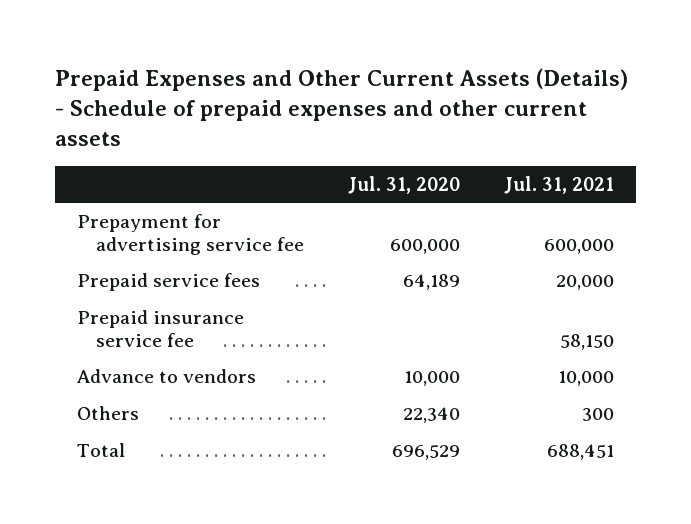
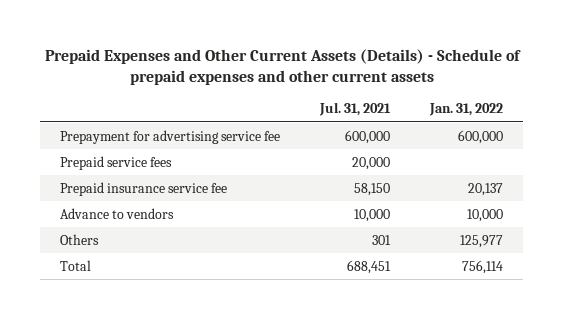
[347,175,460,194] Jul. 31, 2020 -> none
none -> [429,103,504,117] Jan. 31, 2022
[581,408,614,422] 300 -> [372,234,392,245] 301

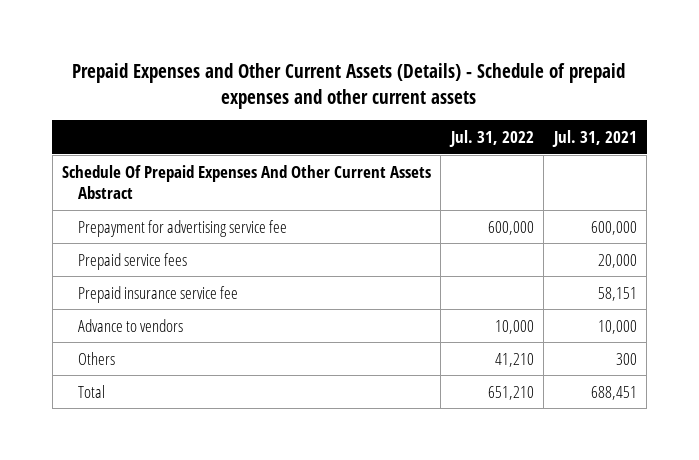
[429,103,504,117] Jan. 31, 2022 -> none
none -> [448,129,534,147] Jul. 31, 2022
none -> [61,164,431,200] Schedule Of Prepaid Expenses And Other Current Assets Abstract
[354,182,391,196] 58,150 -> [597,286,637,301] 58,151
[372,234,392,245] 301 -> [615,352,637,365] 300

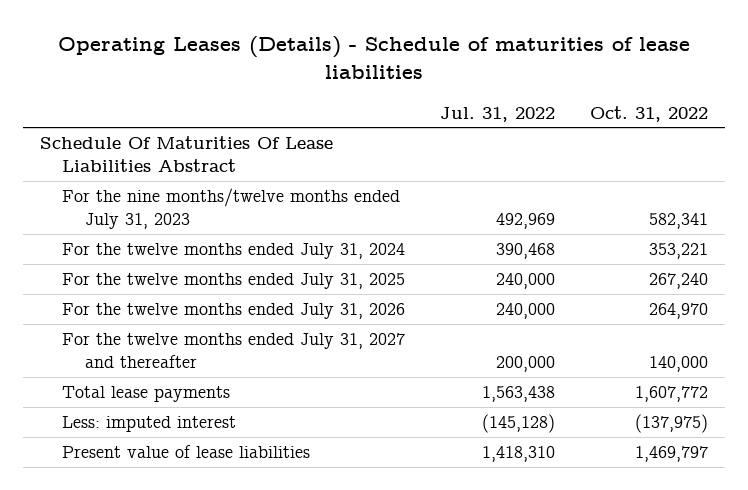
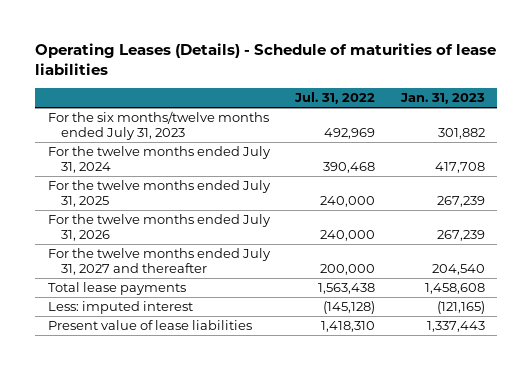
[589,105,708,122] Oct. 31, 2022 -> none
none -> [399,93,485,105] Jan. 31, 2023
[40,136,334,173] Schedule Of Maturities Of Lease Liabilities Abstract -> none
[62,188,401,230] For the nine months/twelve months ended July 31, 2023 -> [47,111,269,141] For the six months/twelve months ended July 31, 2023

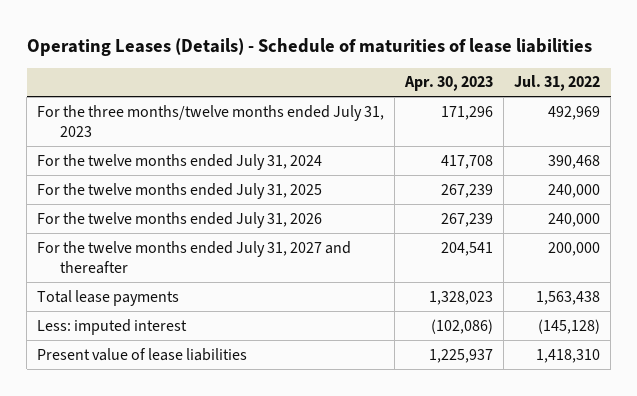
[399,93,485,105] Jan. 31, 2023 -> none
none -> [404,76,494,92] Apr. 30, 2023
[47,111,269,141] For the six months/twelve months ended July 31, 2023 -> [37,104,385,138] For the three months/twelve months ended July 31, 2023

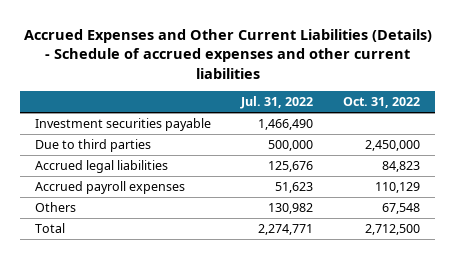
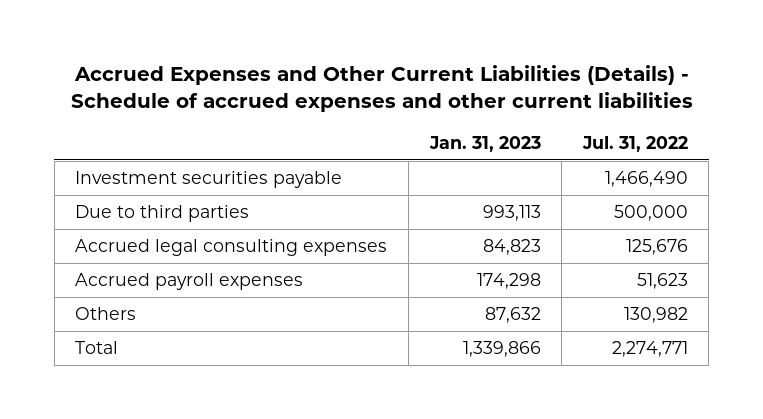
[343,97,421,109] Oct. 31, 2022 -> none
none -> [428,135,541,152] Jan. 31, 2023
[35,160,169,174] Accrued legal liabilities -> [75,239,388,257] Accrued legal consulting expenses

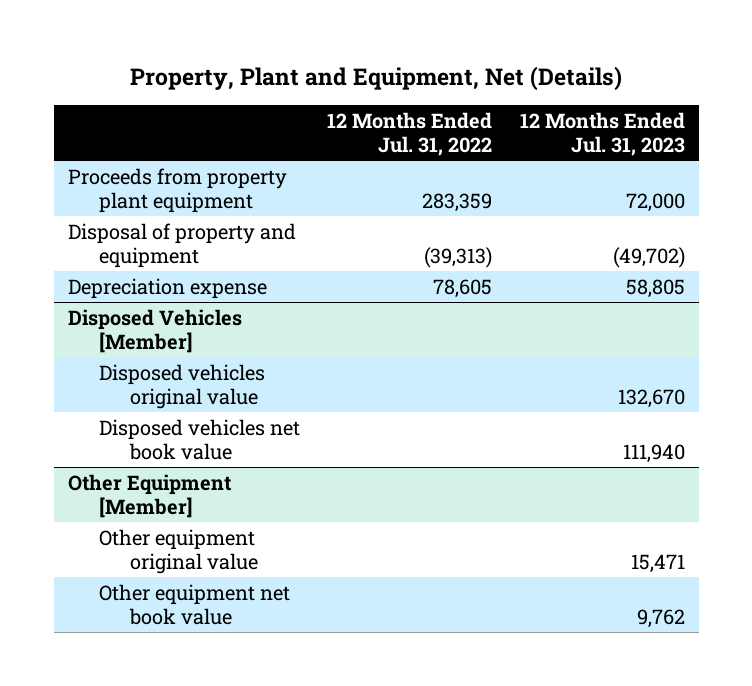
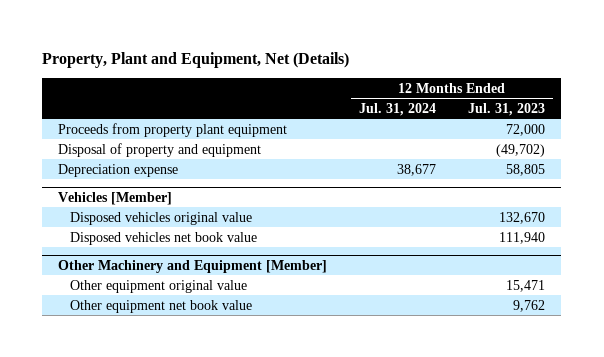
[327,111,493,156] 12 Months Ended Jul. 31, 2022 -> none
none -> [359,102,437,116] Jul. 31, 2024
[67,308,242,353] Disposed Vehicles [Member] -> [58,191,173,205] Vehicles [Member]
[67,473,231,518] Other Equipment [Member] -> [58,259,328,273] Other Machinery and Equipment [Member]

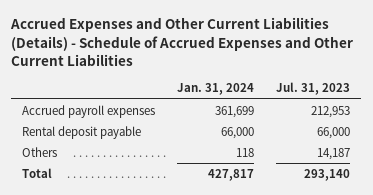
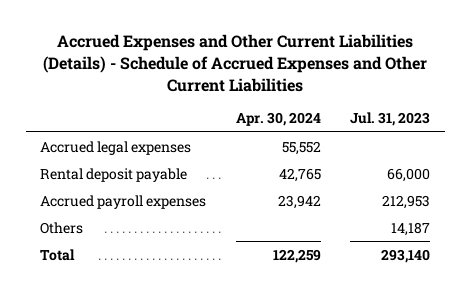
[177,83,255,96] Jan. 31, 2024 -> none
none -> [235,112,321,127] Apr. 30, 2024
none -> [40,140,192,155] Accrued legal expenses
[22,104,156,118] Accrued payroll expenses -> [40,194,207,209] Accrued payroll expenses

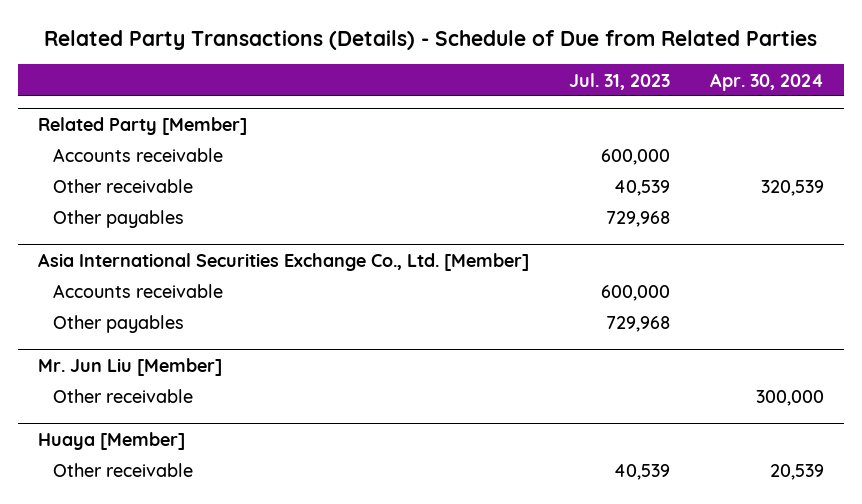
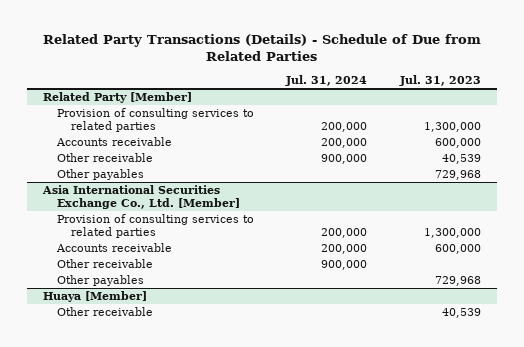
[709,72,824,91] Apr. 30, 2024 -> none
none -> [285,75,368,87] Jul. 31, 2024
none -> [56,108,254,133] Provision of consulting services to related parties
none -> [56,214,254,239] Provision of consulting services to related parties
[37,357,222,376] Mr. Jun Liu [Member] -> none
[52,315,184,334] Other payables -> [56,275,144,287] Other payables

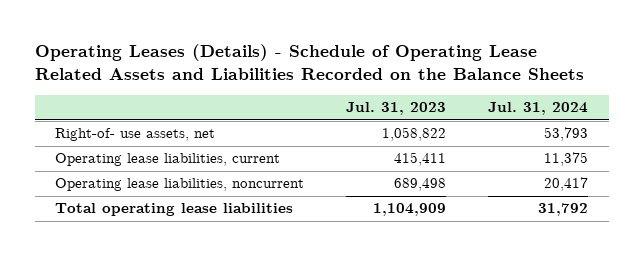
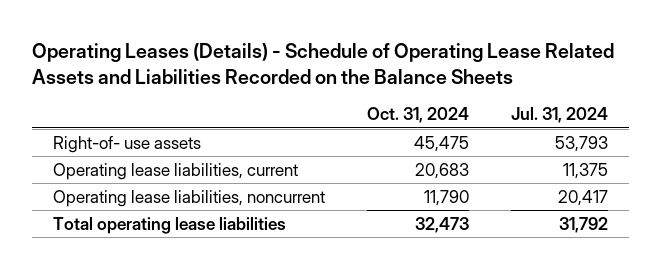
[346,102,447,116] Jul. 31, 2023 -> none
none -> [366,107,469,124] Oct. 31, 2024
[55,128,216,142] Right-of- use assets, net -> [52,135,201,153] Right-of- use assets

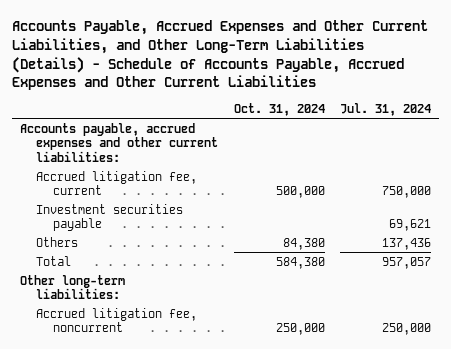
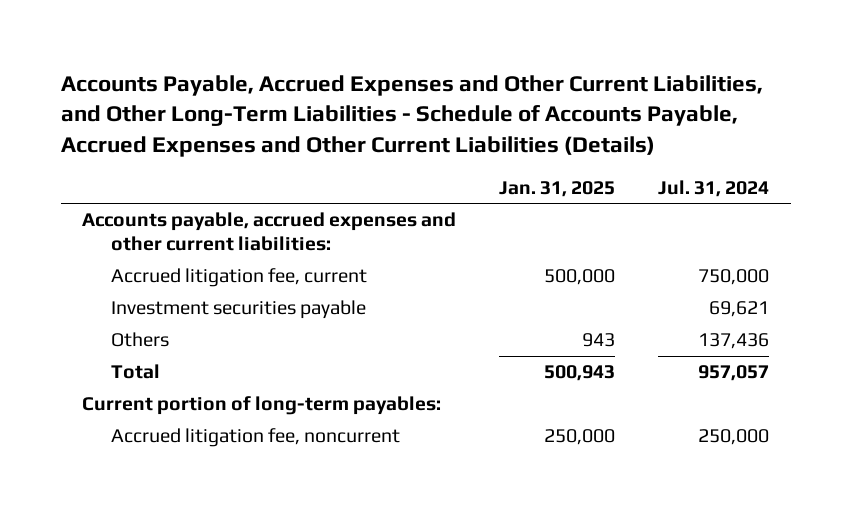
[11,19,428,91] Accounts Payable, Accrued Expenses and Other Current Liabilities, and Other Long-Term Liabilities (Details) - Schedule of Accounts Payable, Accrued Expenses and Other Current Liabilities -> [60,75,763,157] Accounts Payable, Accrued Expenses and Other Current Liabilities, and Other Long-Term Liabilities - Schedule of Accounts Payable, Accrued Expenses and Other Current Liabilities (Details)
[233,103,325,117] Oct. 31, 2024 -> none
none -> [499,180,616,197] Jan. 31, 2025
[19,274,125,300] Other long-term liabilities: -> [82,396,442,416] Current portion of long-term payables:

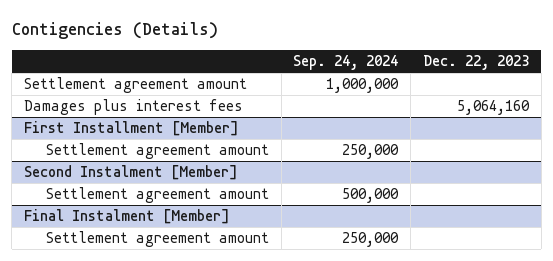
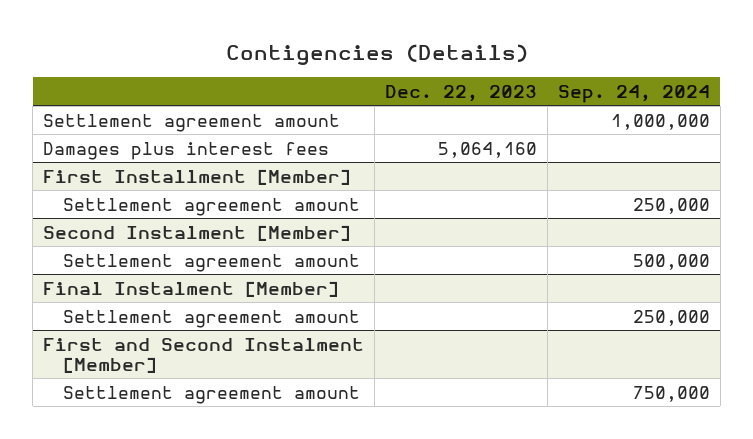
none -> [43,337,365,373] First and Second Instalment [Member]
none -> [62,385,360,404] Settlement agreement amount

